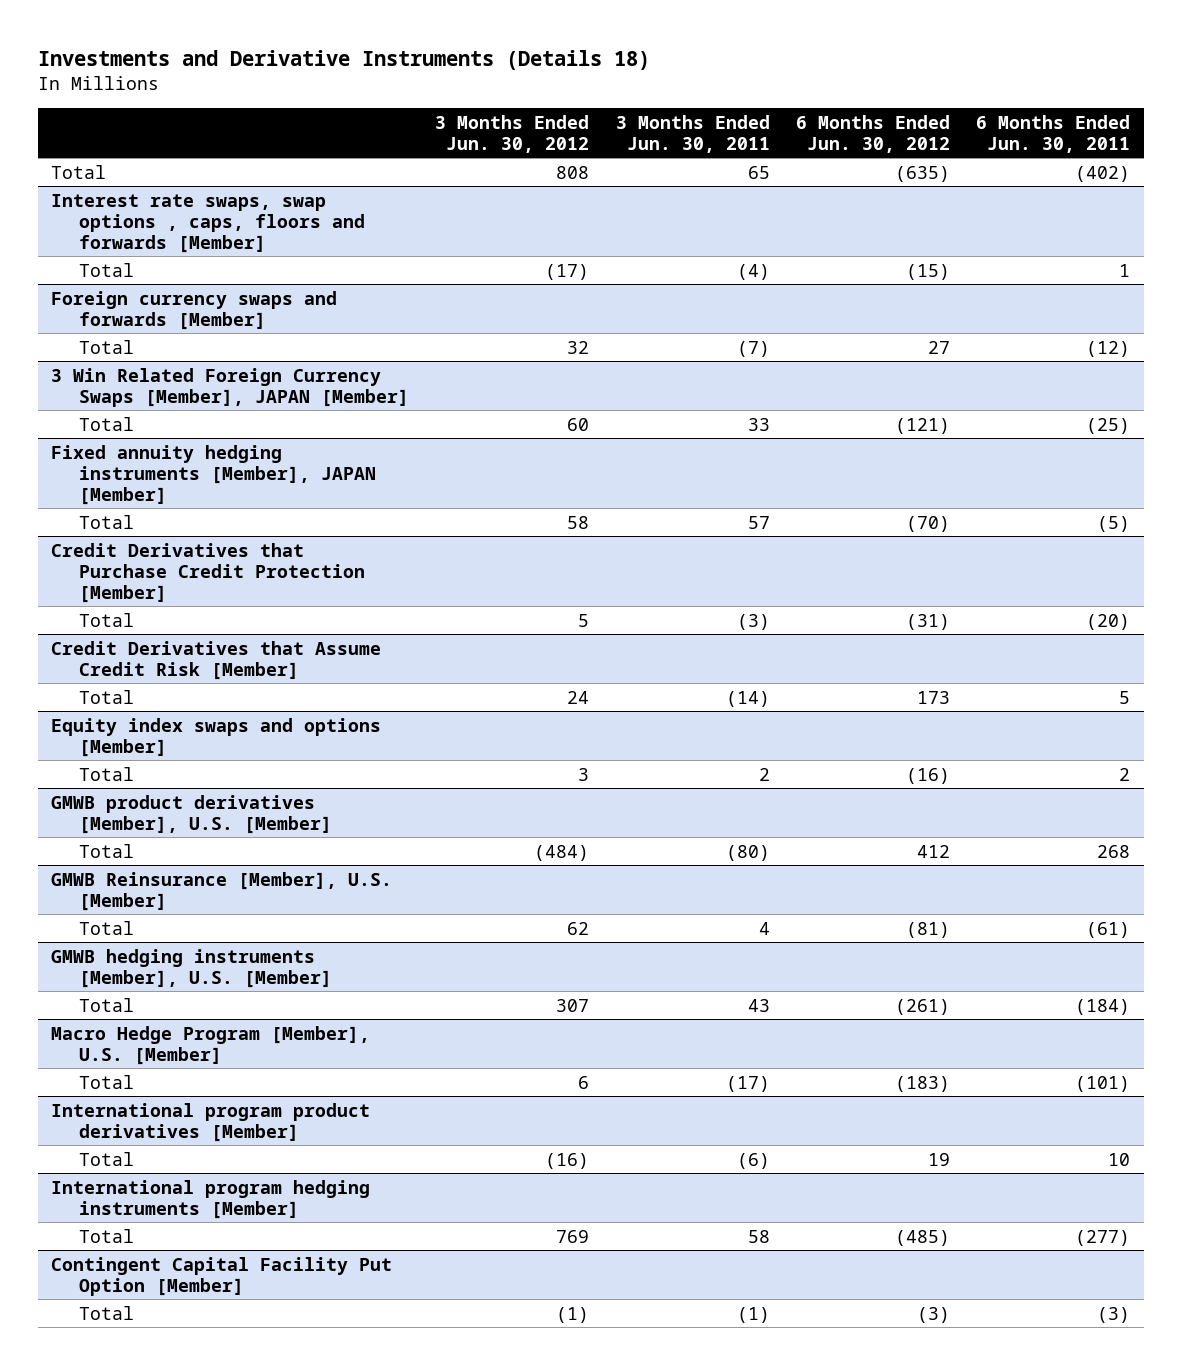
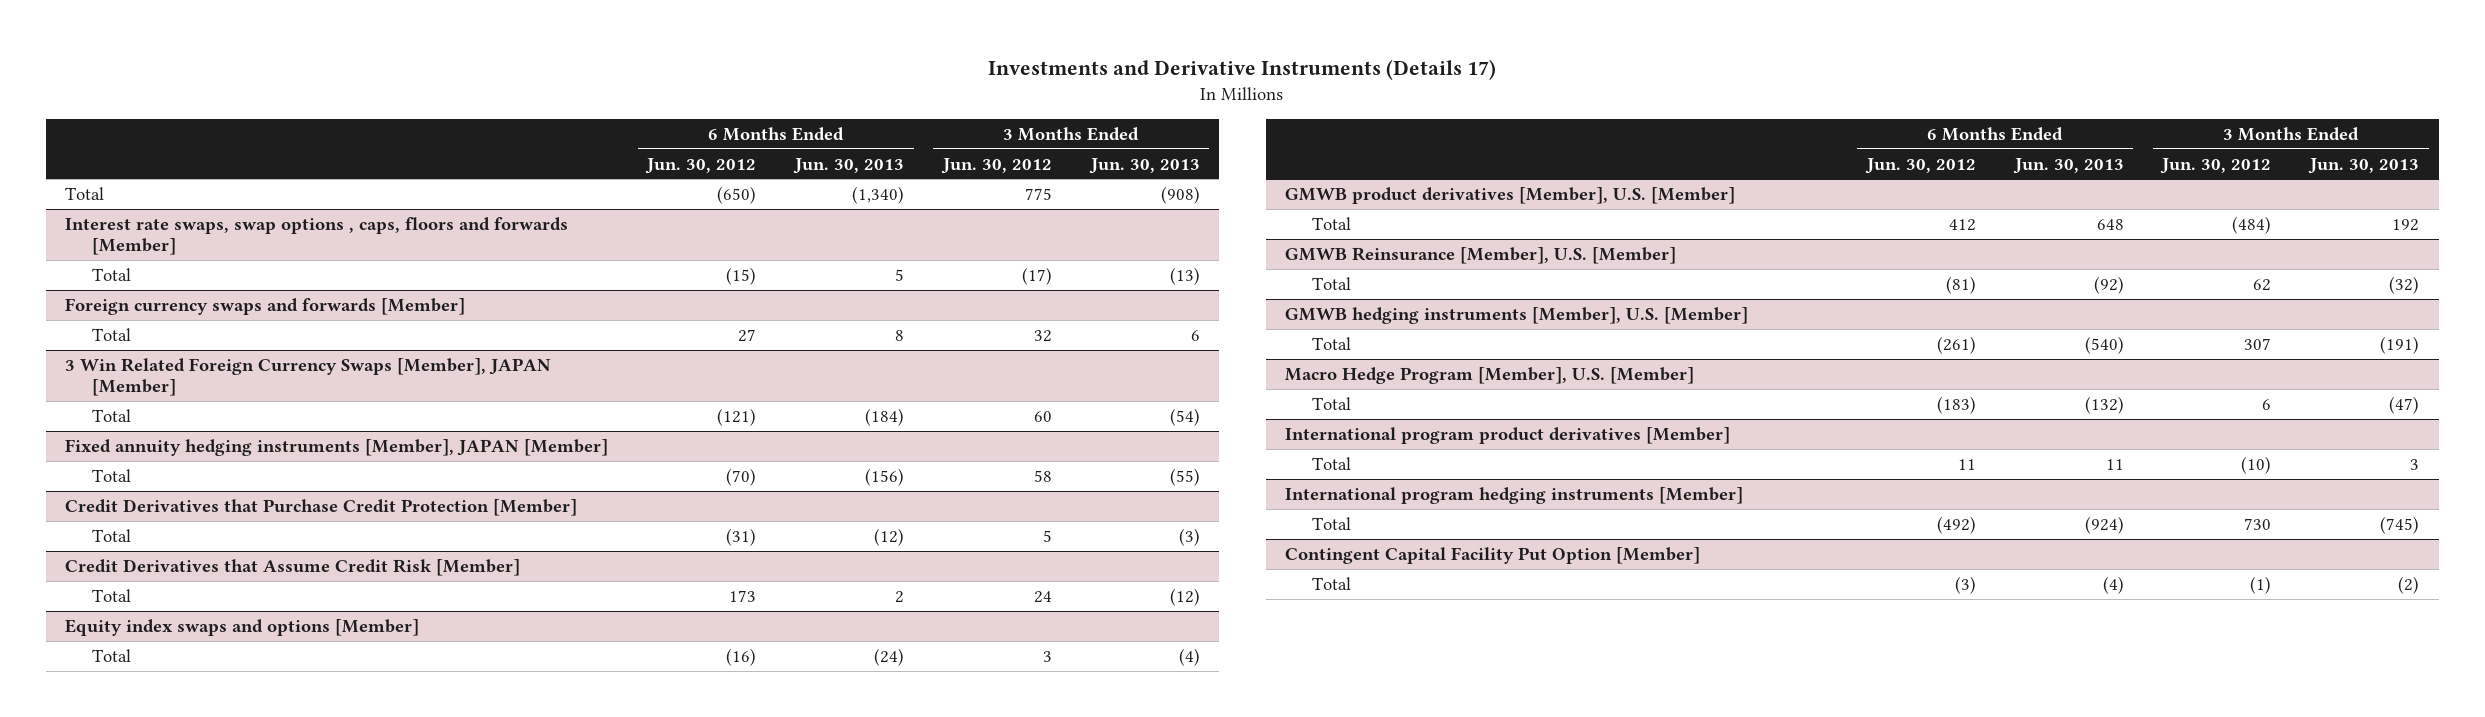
[37,49,650,70] Investments and Derivative Instruments (Details 18) -> [988,59,1497,81] Investments and Derivative Instruments (Details 17)
[615,114,770,153] 3 Months Ended Jun. 30, 2011 -> none
[976,114,1131,153] 6 Months Ended Jun. 30, 2011 -> none
none -> [793,157,905,174] Jun. 30, 2013
none -> [1088,157,1200,174] Jun. 30, 2013
[556,165,590,179] 808 -> [1024,187,1052,200] 775
[894,165,950,182] (635) -> [717,185,757,204] (650)
[545,1152,590,1169] (16) -> [2241,455,2272,474] (10)
[927,1152,950,1166] 19 -> [1957,458,1976,470] 11
[556,1229,590,1243] 769 -> [2244,517,2272,530] 730
[894,1229,950,1246] (485) -> [1936,515,1976,534] (492)

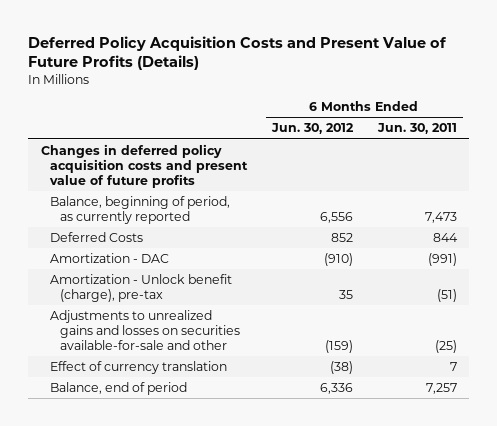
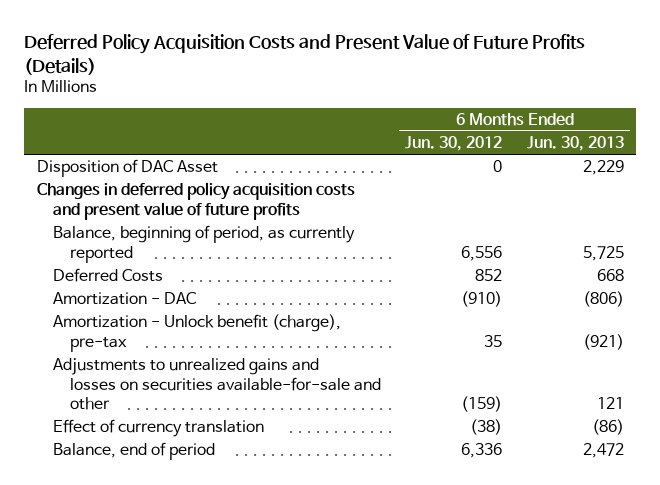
[376,123,457,135] Jun. 30, 2011 -> none
none -> [526,136,624,152] Jun. 30, 2013
none -> [36,159,218,178] Disposition of DAC Asset

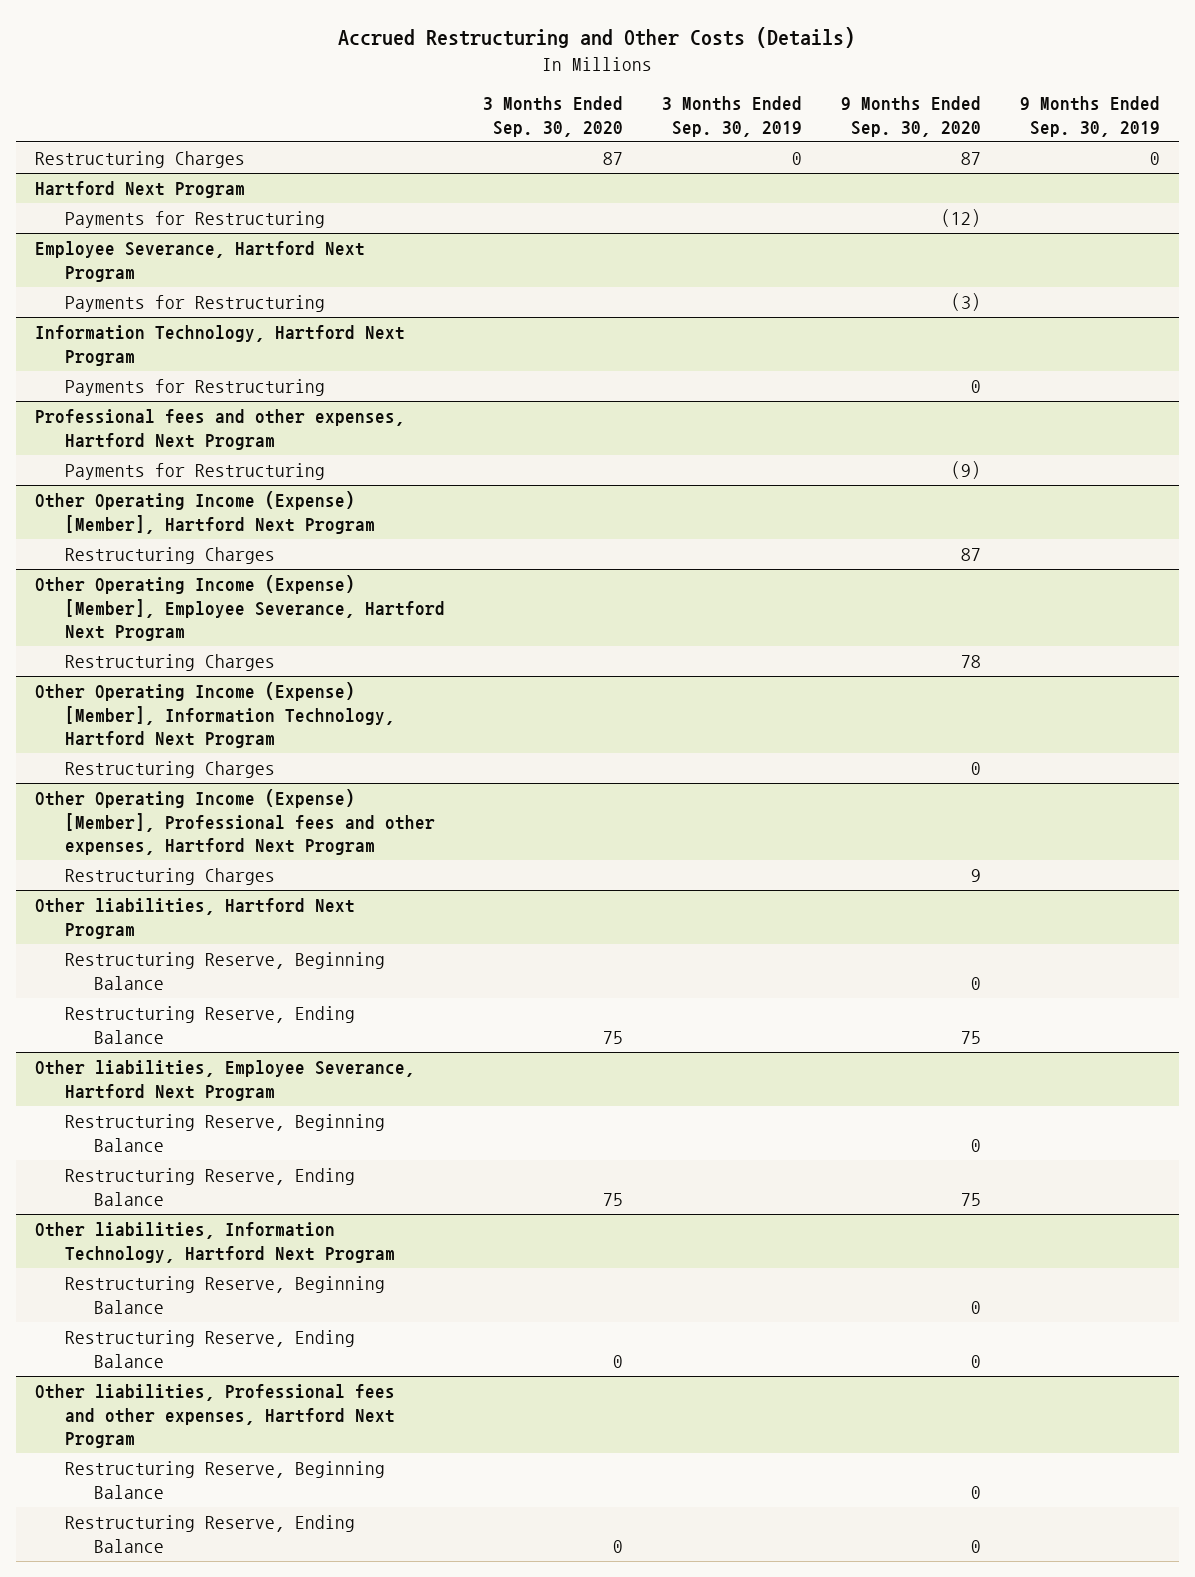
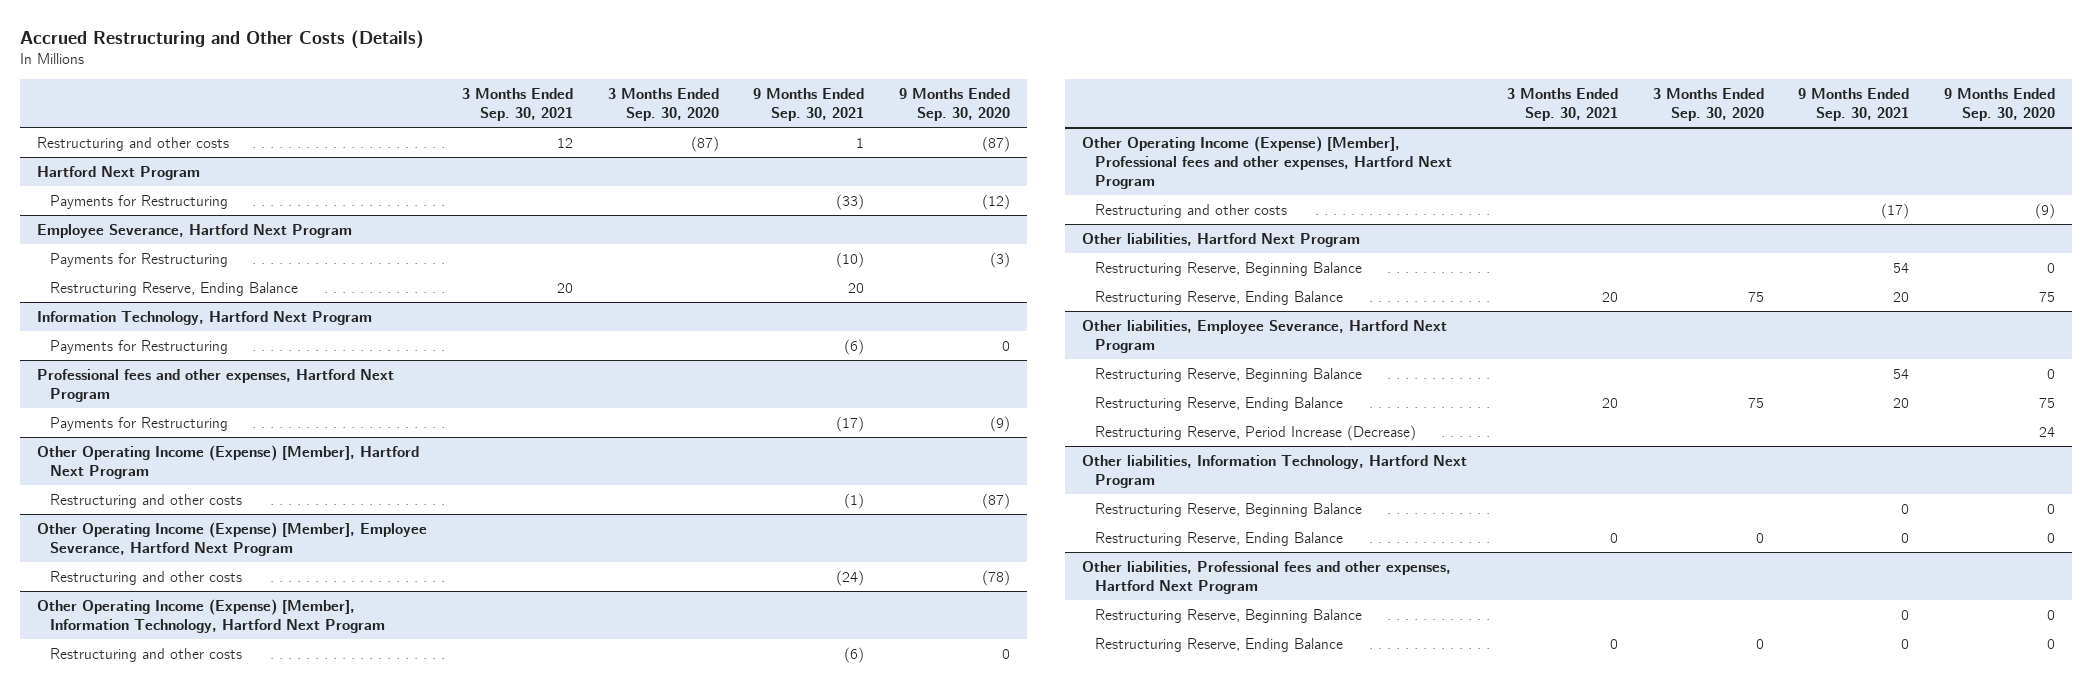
[662,96,803,137] 3 Months Ended Sep. 30, 2019 -> none
[1019,96,1160,137] 9 Months Ended Sep. 30, 2019 -> none
none -> [462,87,574,121] 3 Months Ended Sep. 30, 2021
none -> [753,87,865,121] 9 Months Ended Sep. 30, 2021
[34,150,245,168] Restructuring Charges -> [37,136,230,151] Restructuring and other costs
[603,151,624,165] 87 -> [690,135,719,152] (87)
[960,151,981,165] 87 -> [981,135,1010,152] (87)
none -> [49,281,298,296] Restructuring Reserve, Ending Balance
[64,546,275,564] Restructuring Charges -> [49,493,242,508] Restructuring and other costs
[960,547,981,561] 87 -> [981,492,1010,509] (87)
[64,653,275,671] Restructuring Charges -> [49,570,242,585] Restructuring and other costs
[960,654,981,668] 78 -> [981,569,1010,586] (78)
[64,760,275,778] Restructuring Charges -> [49,647,242,662] Restructuring and other costs
[64,867,275,885] Restructuring Charges -> [1094,203,1287,218] Restructuring and other costs
[970,868,981,882] 9 -> [2034,202,2055,219] (9)
none -> [1094,424,1416,441] Restructuring Reserve, Period Increase (Decrease)

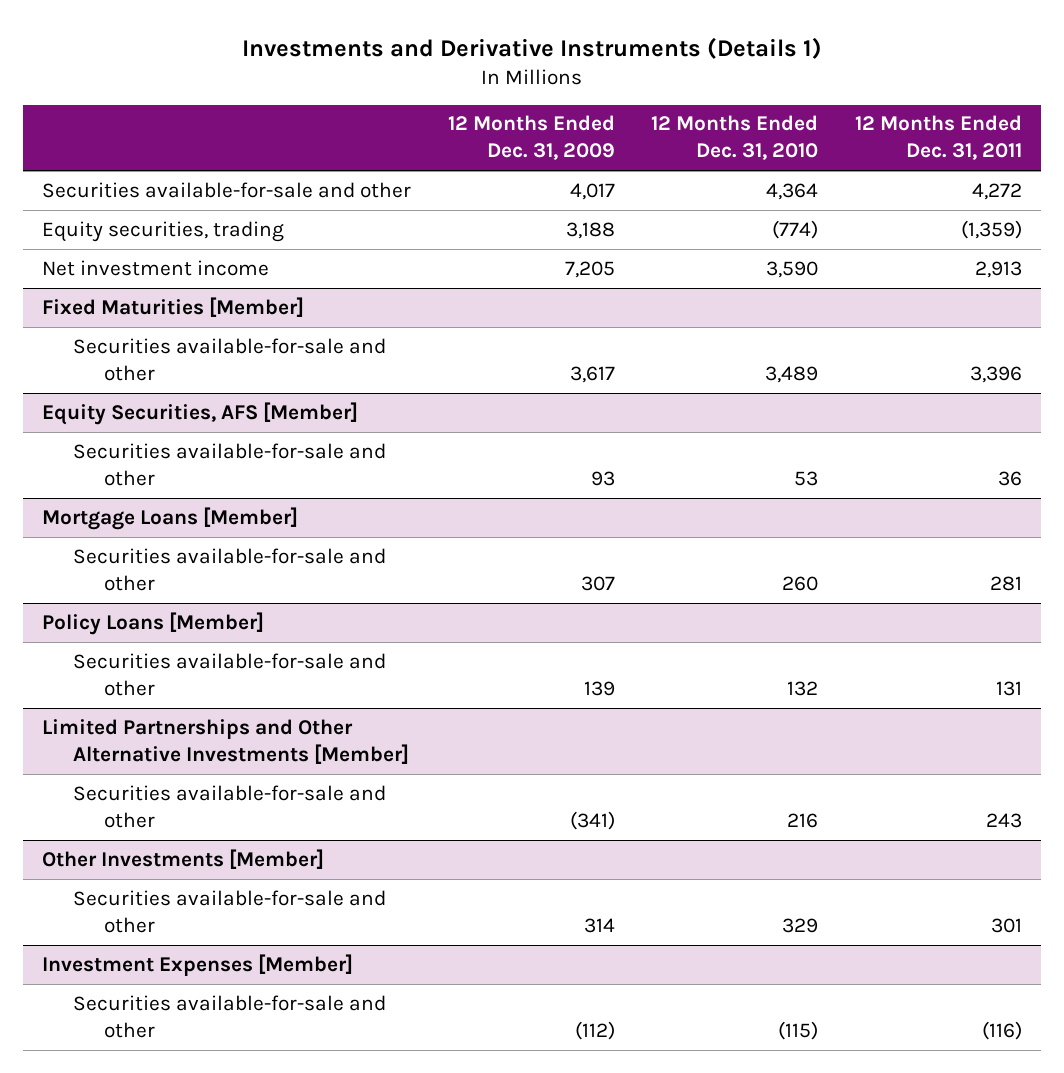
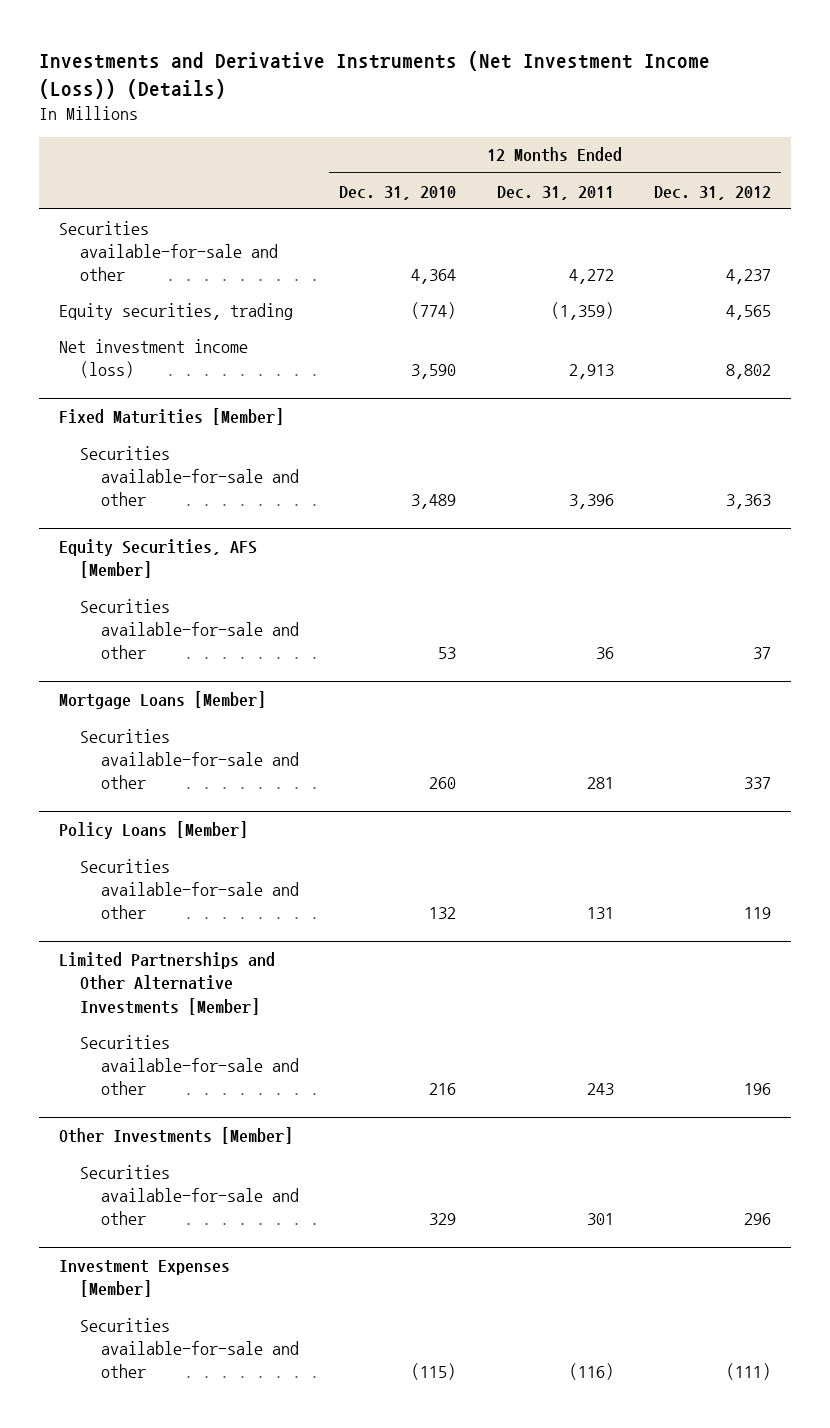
[241,36,822,59] Investments and Derivative Instruments (Details 1) -> [39,50,711,99] Investments and Derivative Instruments (Net Investment Income (Loss)) (Details)
[447,115,615,161] 12 Months Ended Dec. 31, 2009 -> none
none -> [653,185,771,200] Dec. 31, 2012
[41,259,269,276] Net investment income -> [59,338,249,378] Net investment income (loss)

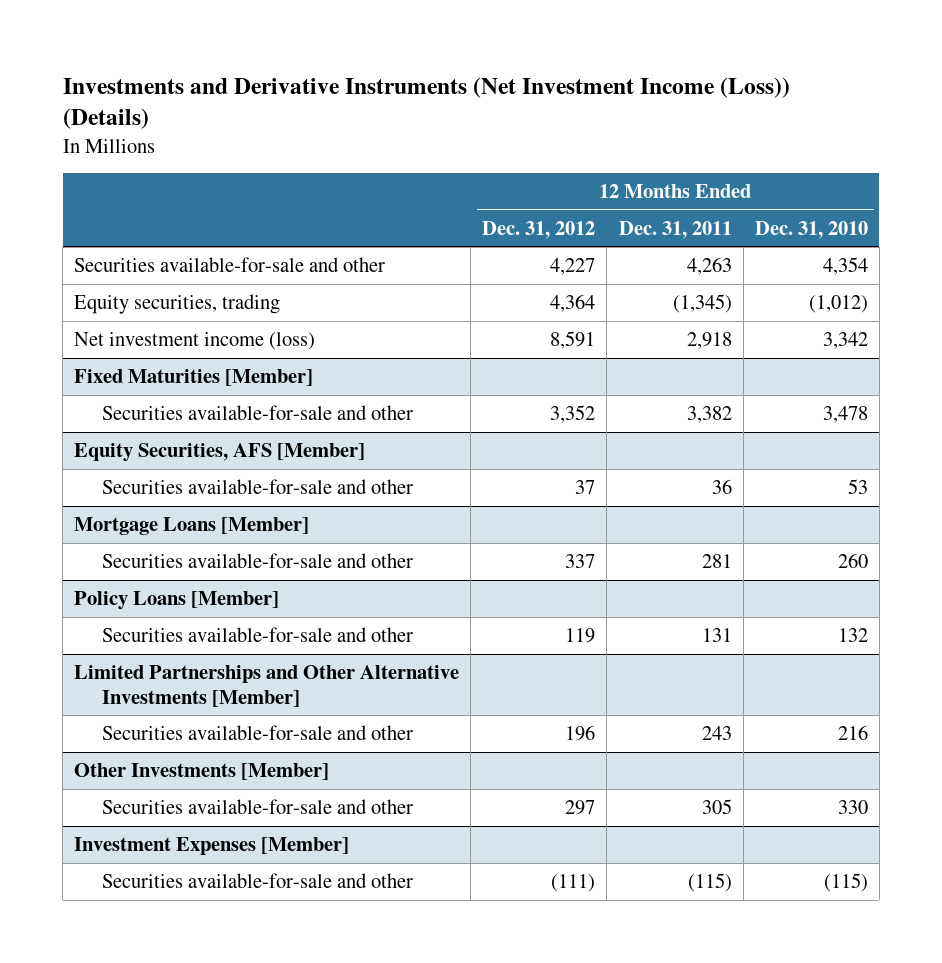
[411,268,457,284] 4,364 -> [822,256,868,275] 4,354
[568,268,614,284] 4,272 -> [686,256,732,275] 4,263
[725,268,771,284] 4,237 -> [550,257,596,275] 4,227
[411,301,457,319] (774) -> [808,294,868,313] (1,012)
[550,301,614,320] (1,359) -> [672,293,732,313] (1,345)
[725,304,771,320] 4,565 -> [550,293,596,312] 4,364
[411,363,457,379] 3,590 -> [822,331,868,349] 3,342
[568,363,614,379] 2,913 -> [686,331,732,349] 2,918
[725,363,771,379] 8,802 -> [550,330,596,349] 8,591
[411,493,457,509] 3,489 -> [822,405,868,423] 3,478
[568,493,614,509] 3,396 -> [686,405,732,423] 3,382
[725,493,771,509] 3,363 -> [550,404,596,423] 3,352
[429,1212,457,1225] 329 -> [837,799,868,814] 330
[586,1212,614,1225] 301 -> [701,798,732,814] 305
[743,1212,771,1225] 296 -> [565,799,596,815] 297
[568,1362,614,1380] (116) -> [687,872,732,892] (115)

